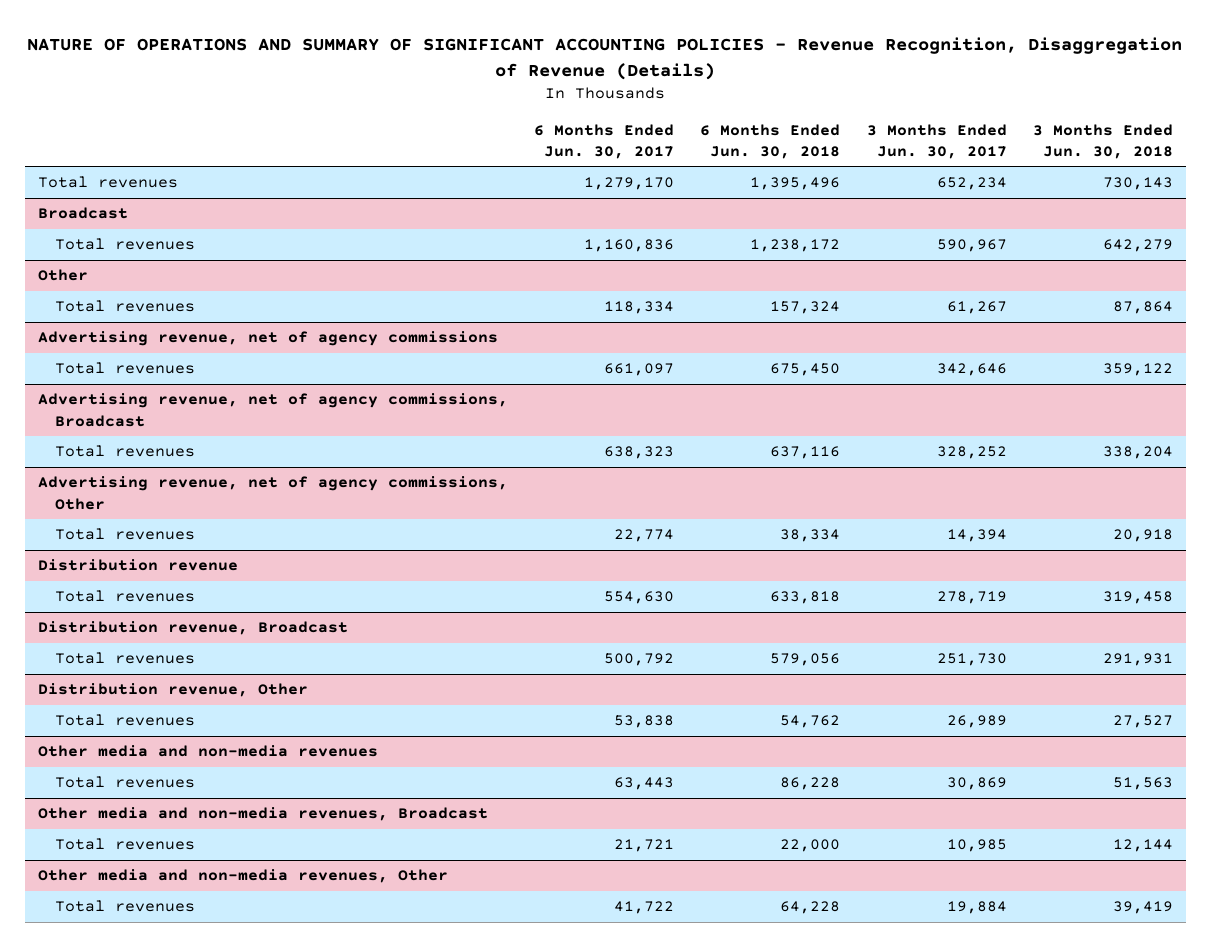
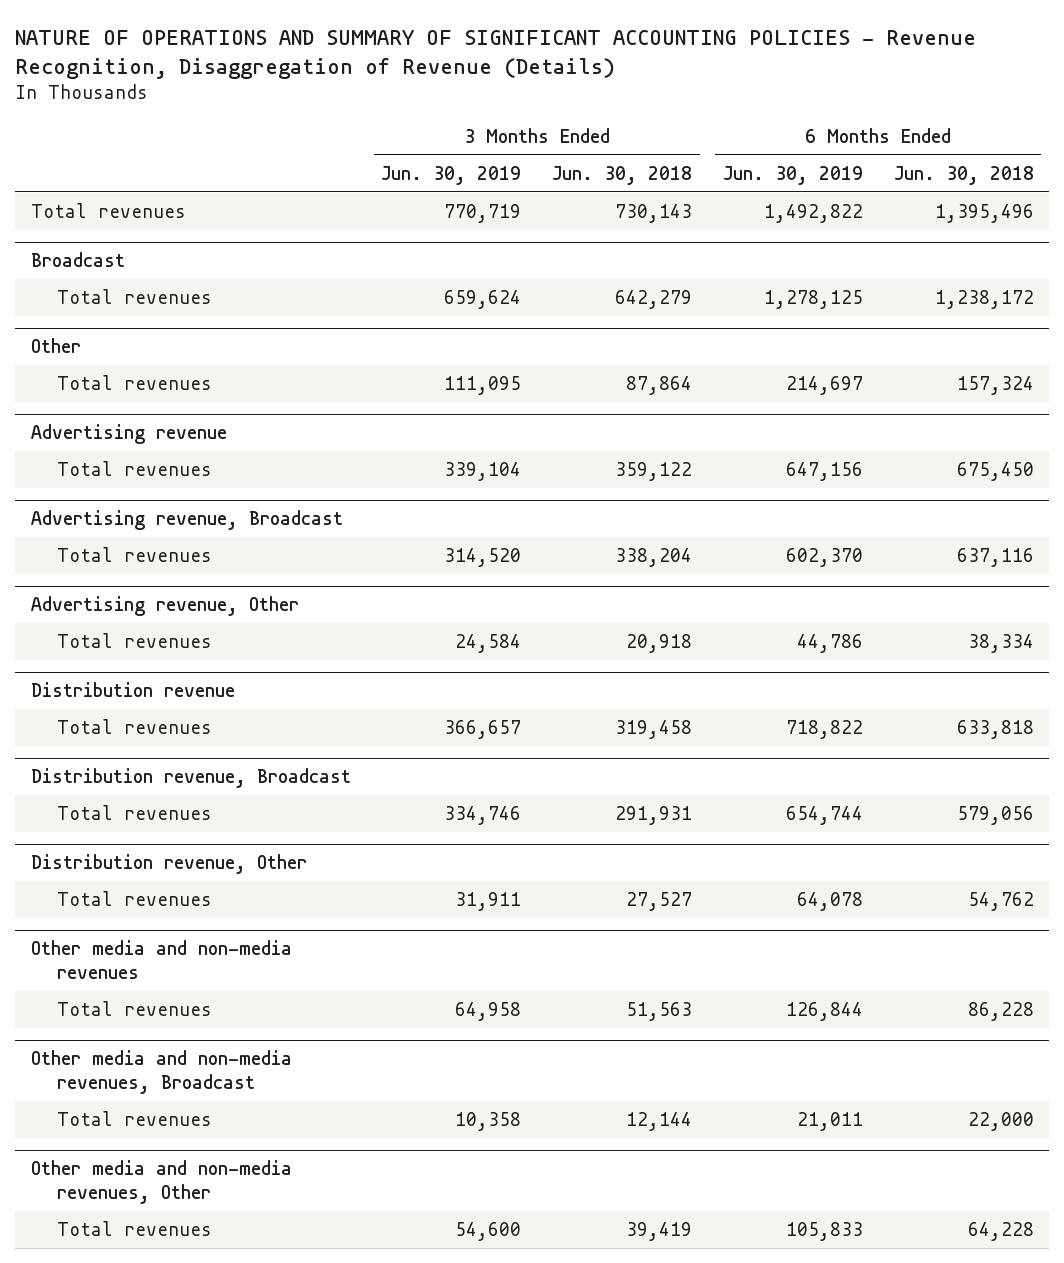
[534,123,675,159] 6 Months Ended Jun. 30, 2017 -> none
[866,123,1007,159] 3 Months Ended Jun. 30, 2017 -> none
none -> [381,165,522,185] Jun. 30, 2019
none -> [722,165,863,185] Jun. 30, 2019
[37,331,498,347] Advertising revenue, net of agency commissions -> [30,424,227,445] Advertising revenue
[37,393,508,427] Advertising revenue, net of agency commissions, Broadcast -> none
none -> [30,510,343,531] Advertising revenue, Broadcast
[37,476,508,510] Advertising revenue, net of agency commissions, Other -> none
none -> [30,596,299,617] Advertising revenue, Other

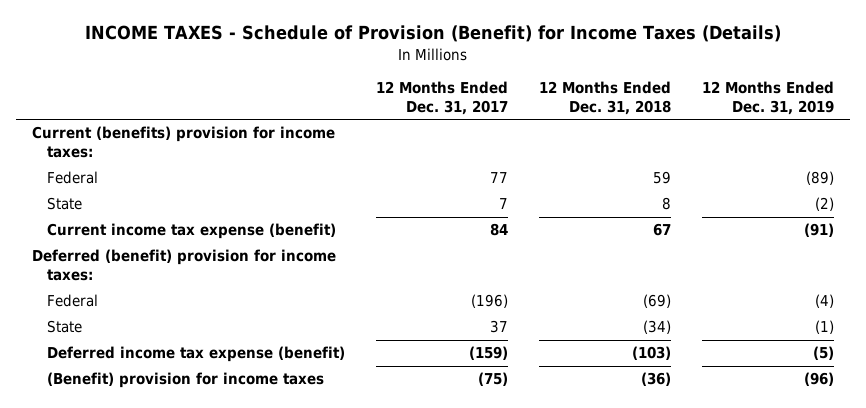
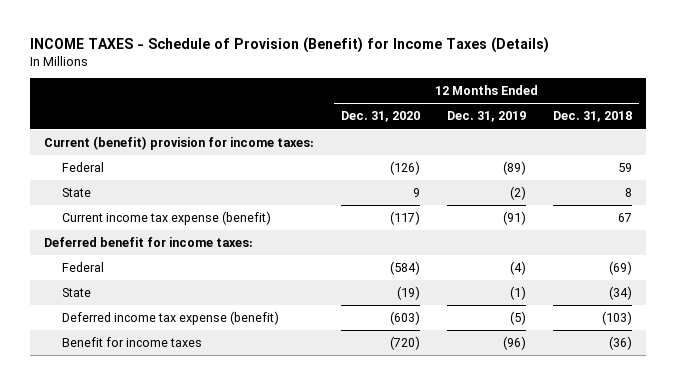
[375,81,508,116] 12 Months Ended Dec. 31, 2017 -> none
none -> [340,111,420,123] Dec. 31, 2020
[31,126,335,159] Current (benefits) provision for income taxes: -> [43,135,314,150] Current (benefit) provision for income taxes:
[31,249,336,282] Deferred (benefit) provision for income taxes: -> [43,236,253,247] Deferred benefit for income taxes:
[46,372,324,389] (Benefit) provision for income taxes -> [61,336,202,347] Benefit for income taxes

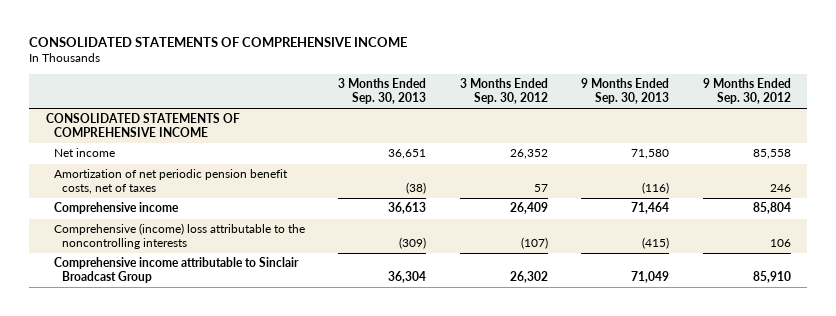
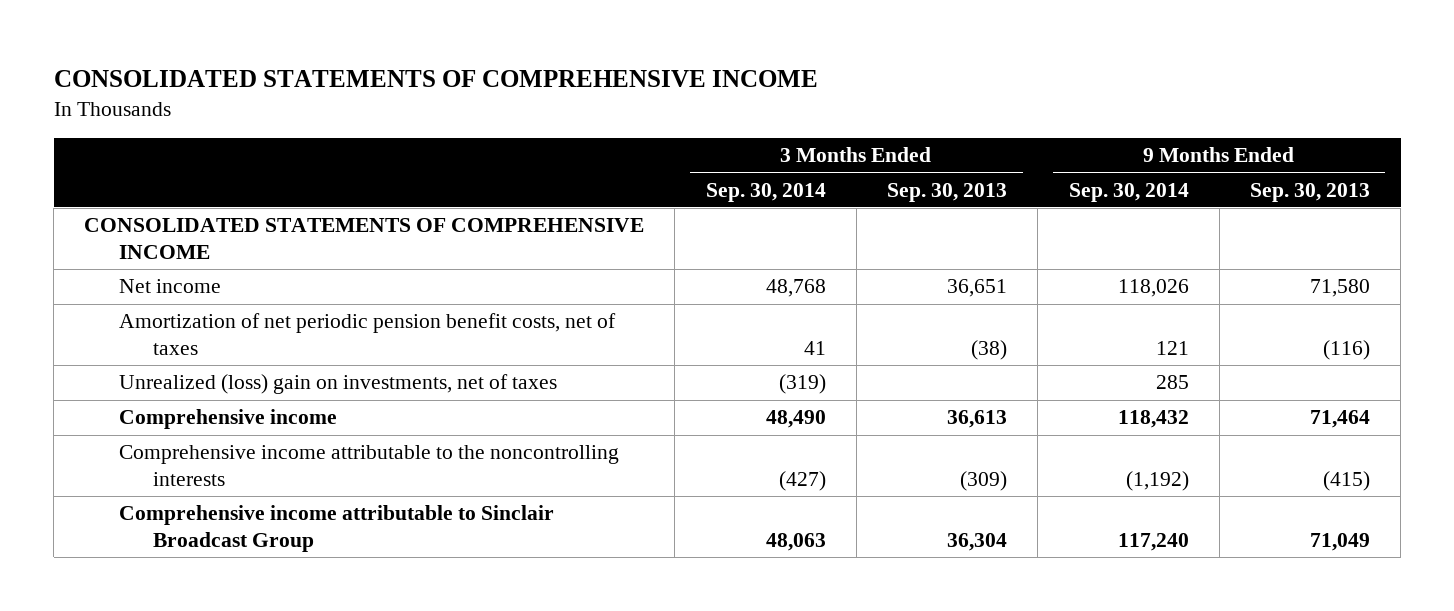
[459,78,548,104] 3 Months Ended Sep. 30, 2012 -> none
[702,78,791,104] 9 Months Ended Sep. 30, 2012 -> none
none -> [705,182,826,202] Sep. 30, 2014
none -> [1068,182,1189,202] Sep. 30, 2014
none -> [118,374,557,395] Unrealized (loss) gain on investments, net of taxes
[54,223,306,250] Comprehensive (income) loss attributable to the noncontrolling interests -> [118,445,619,486] Comprehensive income attributable to the noncontrolling interests

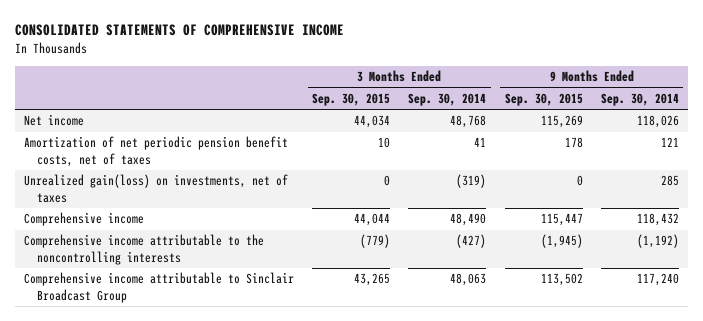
[887,182,1008,202] Sep. 30, 2013 -> none
[1250,182,1371,202] Sep. 30, 2013 -> none
none -> [312,92,391,106] Sep. 30, 2015
none -> [504,92,583,106] Sep. 30, 2015
[84,218,645,259] CONSOLIDATED STATEMENTS OF COMPREHENSIVE INCOME -> none
[118,374,557,395] Unrealized (loss) gain on investments, net of taxes -> [23,174,288,203] Unrealized gain(loss) on investments, net of taxes

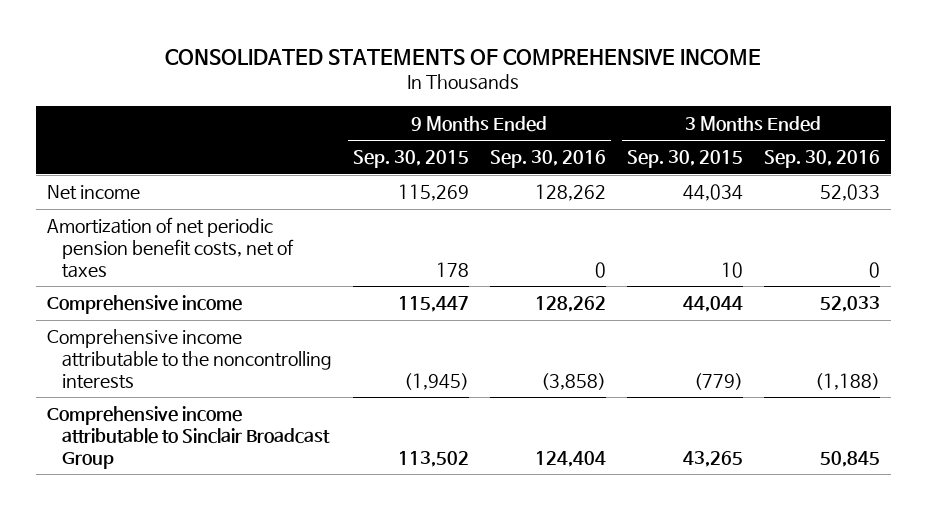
[408,92,487,106] Sep. 30, 2014 -> none
[600,92,679,106] Sep. 30, 2014 -> none
none -> [489,150,606,169] Sep. 30, 2016
none -> [764,150,881,169] Sep. 30, 2016
[23,174,288,203] Unrealized gain(loss) on investments, net of taxes -> none

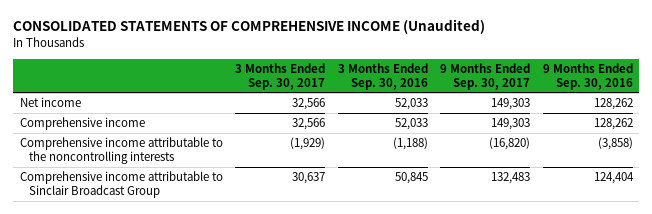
[165,49,762,66] CONSOLIDATED STATEMENTS OF COMPREHENSIVE INCOME -> [13,19,486,35] CONSOLIDATED STATEMENTS OF COMPREHENSIVE INCOME (Unaudited)
[352,150,469,169] Sep. 30, 2015 -> none
[626,150,743,169] Sep. 30, 2015 -> none
none -> [235,62,326,90] 3 Months Ended Sep. 30, 2017
none -> [440,62,531,90] 9 Months Ended Sep. 30, 2017
[46,217,294,278] Amortization of net periodic pension benefit costs, net of taxes -> none

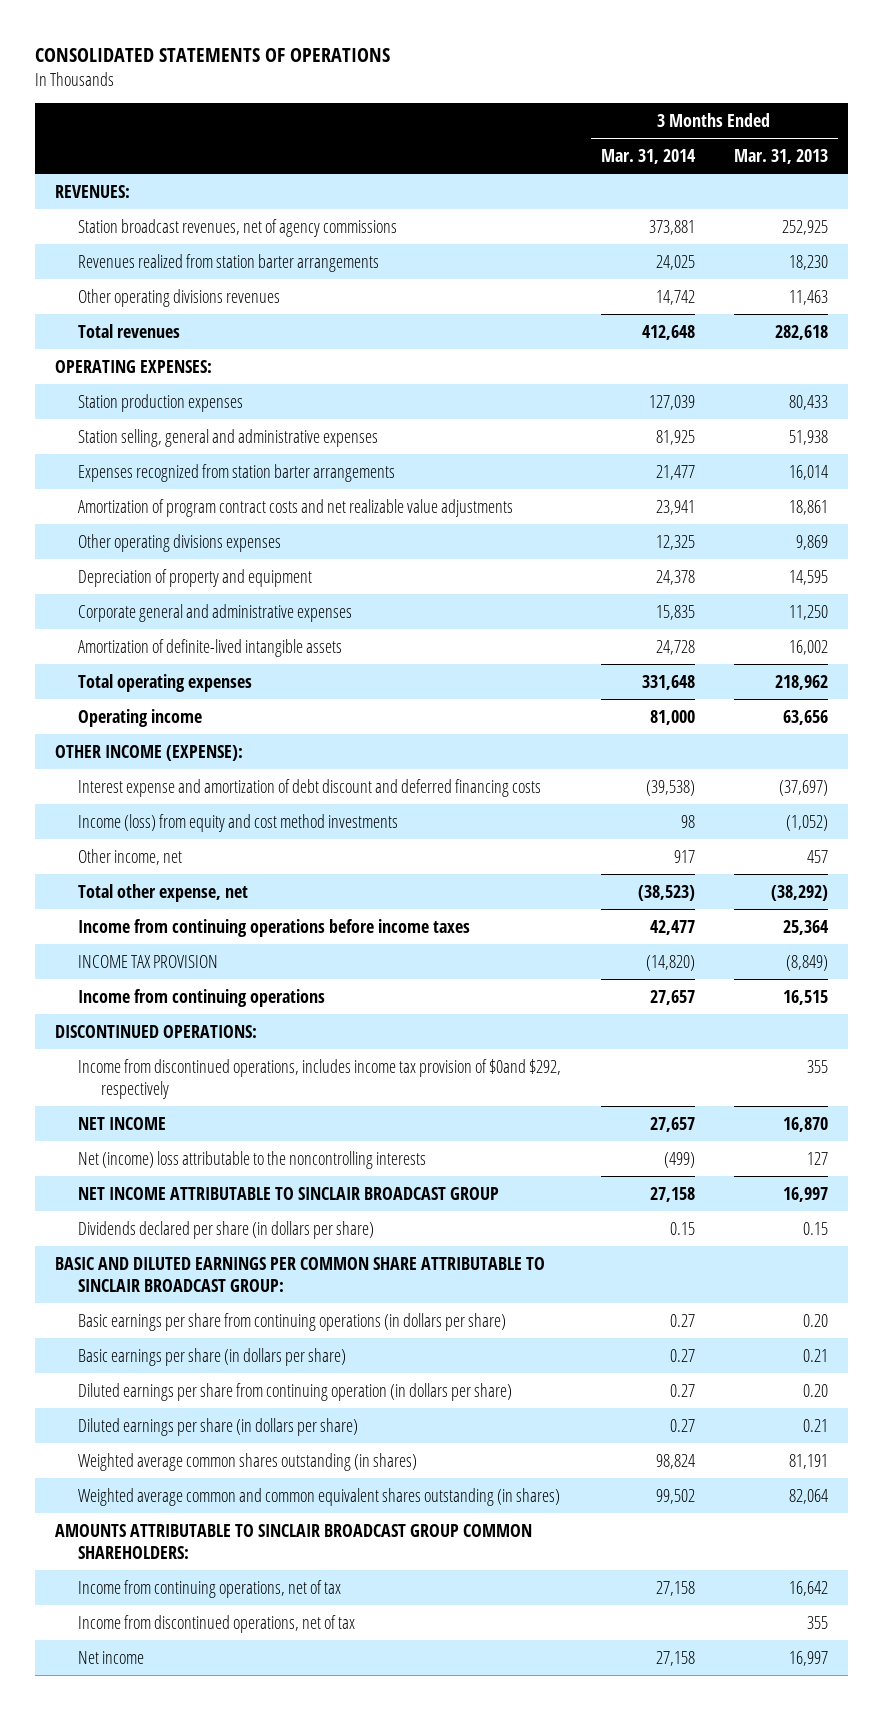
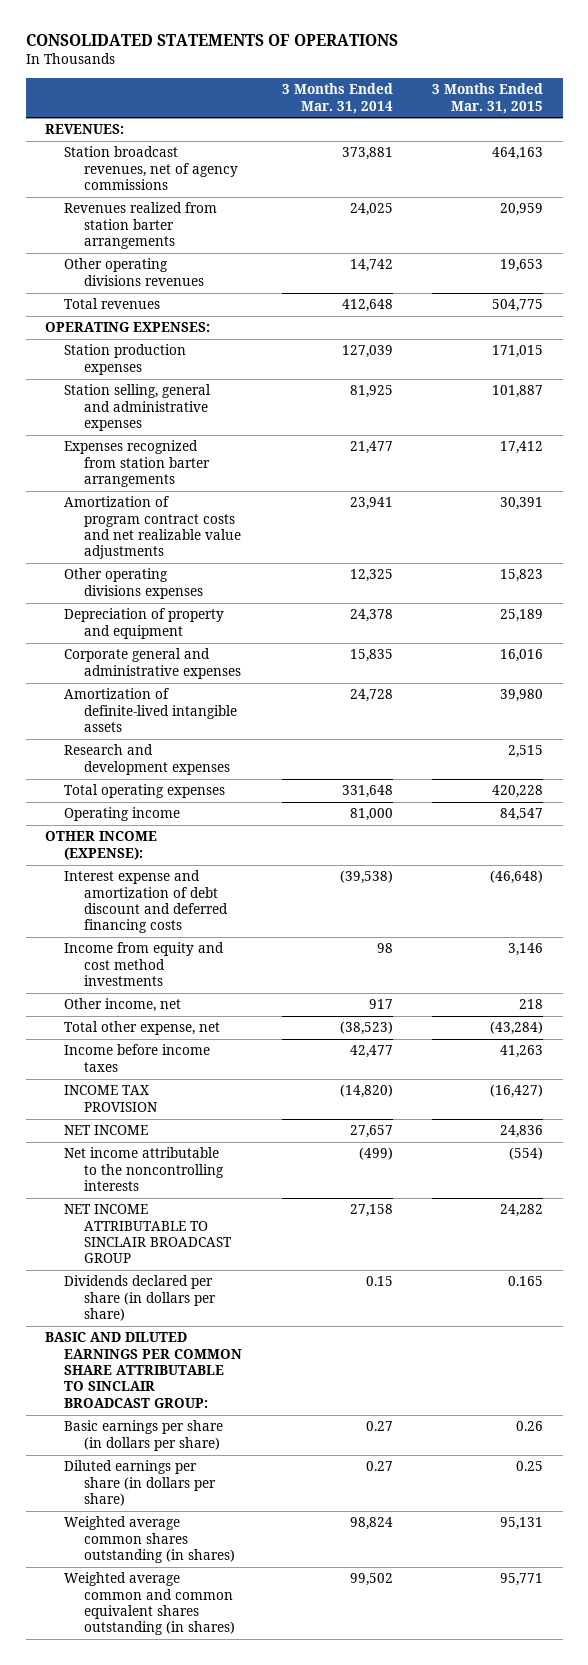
[734,149,829,165] Mar. 31, 2013 -> none
none -> [431,83,543,114] 3 Months Ended Mar. 31, 2015
none -> [64,744,230,775] Research and development expenses
[78,813,399,832] Income (loss) from equity and cost method investments -> [64,942,225,987] Income from equity and cost method investments
[78,918,471,937] Income from continuing operations before income taxes -> [64,1044,211,1072] Income before income taxes
[78,988,326,1007] Income from continuing operations -> none
[54,1024,257,1038] DISCONTINUED OPERATIONS: -> none
[78,1058,562,1100] Income from discontinued operations, includes income tax provision of $0and $292, respectively -> none
[78,1150,427,1169] Net (income) loss attributable to the noncontrolling interests -> [64,1147,224,1192] Net income attributable to the noncontrolling interests
[78,1312,507,1331] Basic earnings per share from continuing operations (in dollars per share) -> none
[78,1382,513,1401] Diluted earnings per share from continuing operation (in dollars per share) -> none
[54,1523,532,1560] AMOUNTS ATTRIBUTABLE TO SINCLAIR BROADCAST GROUP COMMON SHAREHOLDERS: -> none
[78,1579,342,1598] Income from continuing operations, net of tax -> none
[78,1614,356,1633] Income from discontinued operations, net of tax -> none
[78,1650,145,1664] Net income -> none

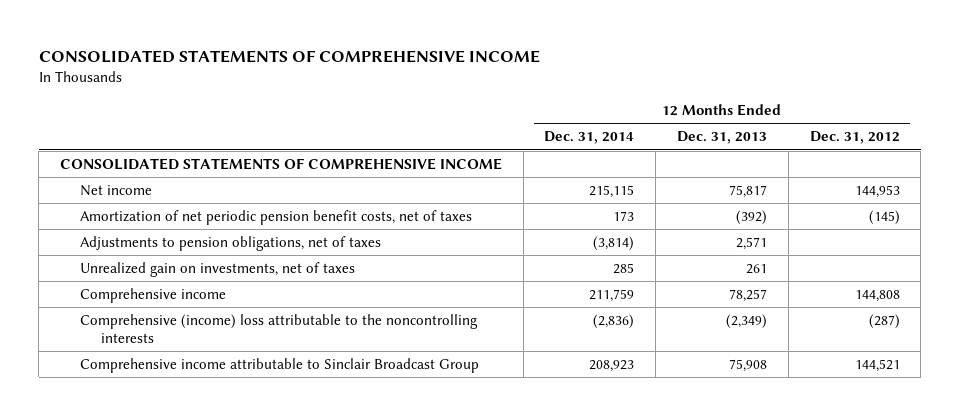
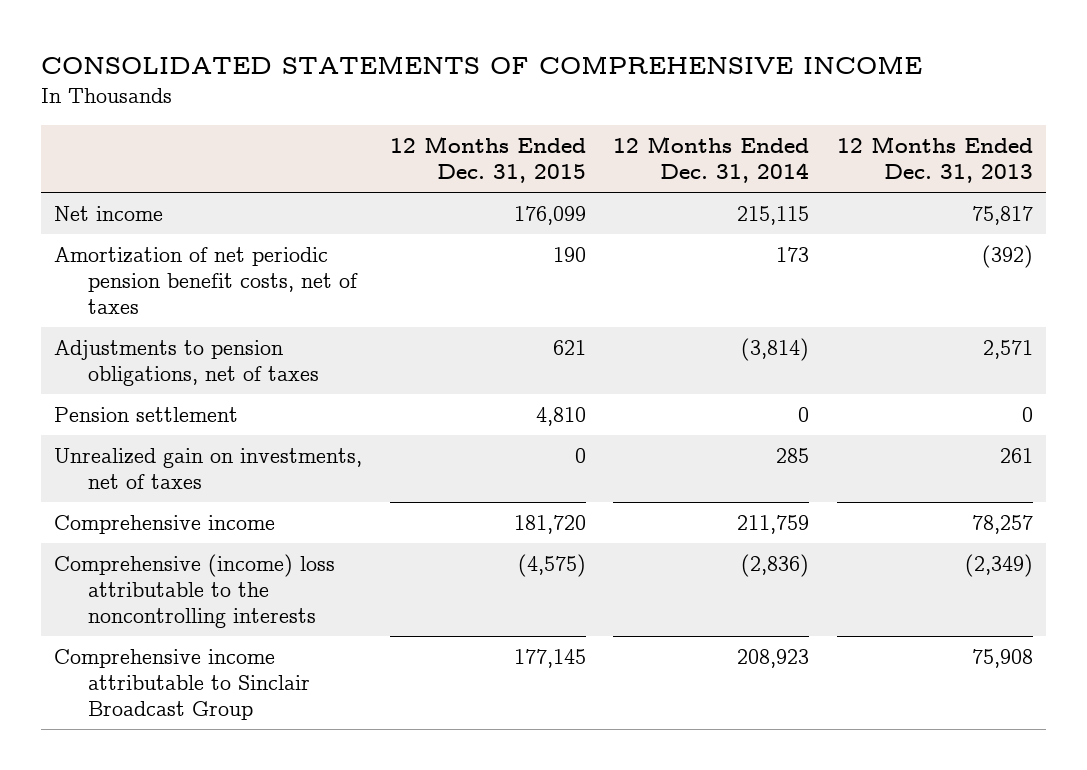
[809,131,900,145] Dec. 31, 2012 -> none
none -> [389,135,586,184] 12 Months Ended Dec. 31, 2015
[59,158,502,171] CONSOLIDATED STATEMENTS OF COMPREHENSIVE INCOME -> none
none -> [54,406,239,422] Pension settlement

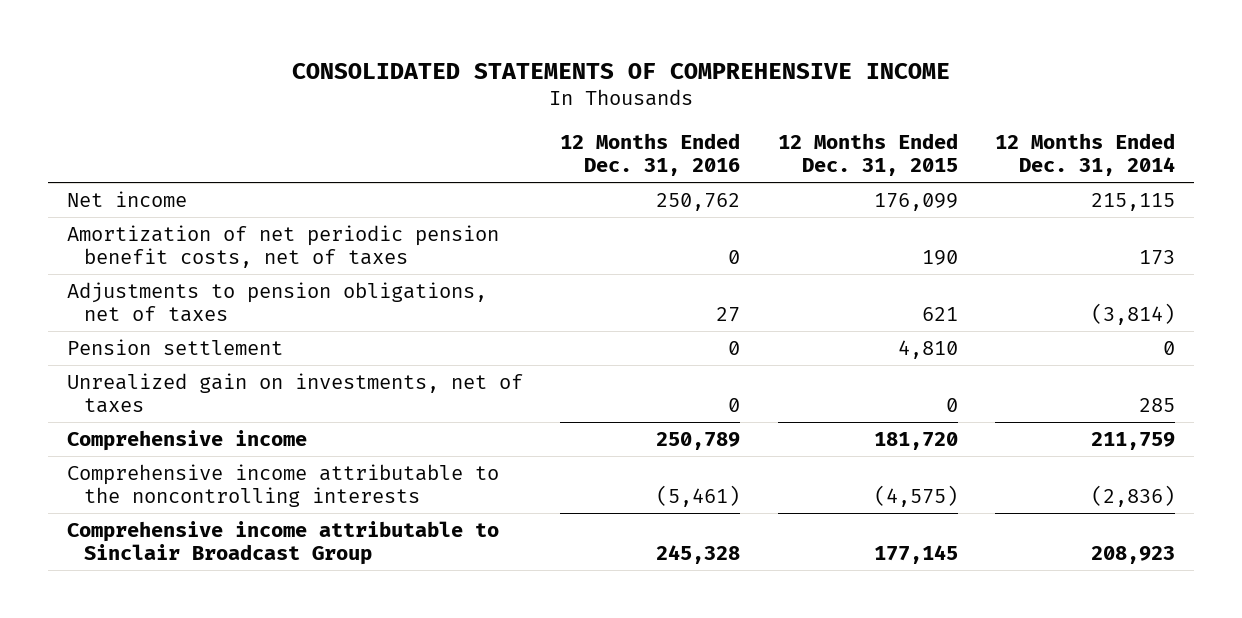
[836,135,1033,184] 12 Months Ended Dec. 31, 2013 -> none
none -> [560,132,741,177] 12 Months Ended Dec. 31, 2016
[54,553,336,629] Comprehensive (income) loss attributable to the noncontrolling interests -> [66,463,499,508] Comprehensive income attributable to the noncontrolling interests

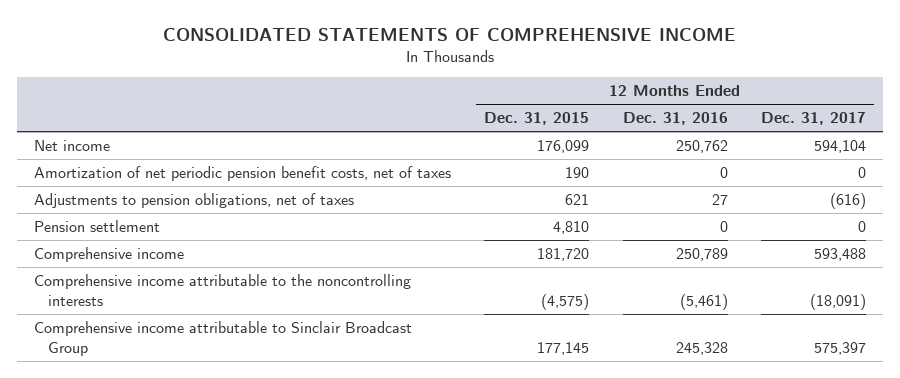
[994,132,1175,177] 12 Months Ended Dec. 31, 2014 -> none
none -> [760,112,866,126] Dec. 31, 2017
[66,372,523,414] Unrealized gain on investments, net of taxes -> none

